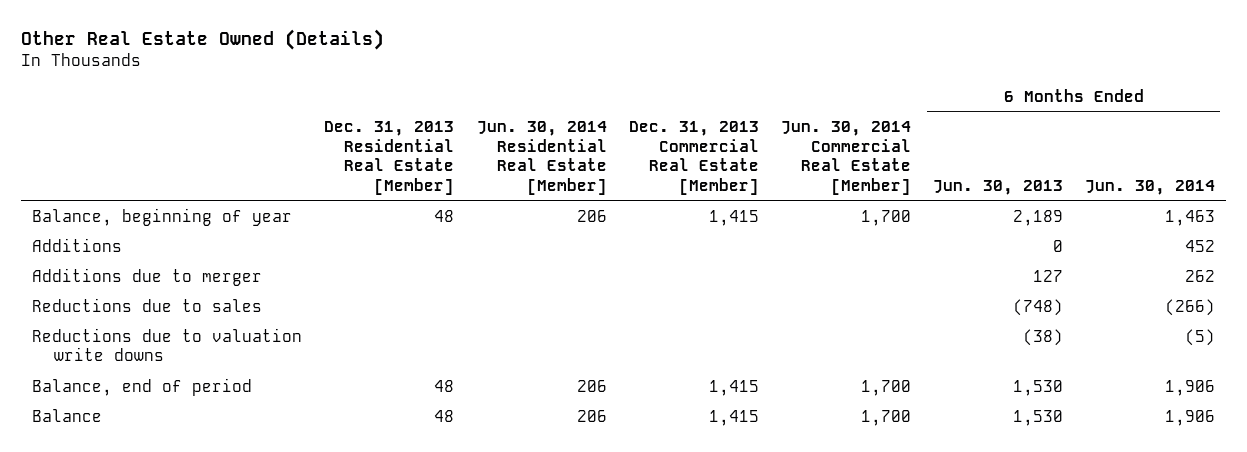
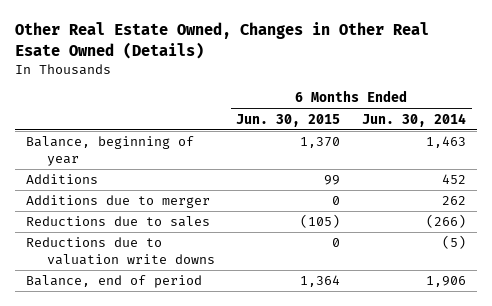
[21,29,385,51] Other Real Estate Owned (Details) -> [14,22,429,59] Other Real Estate Owned, Changes in Other Real Esate Owned (Details)
[324,121,455,195] Dec. 31, 2013 Residential Real Estate [Member] -> none
[476,121,607,195] Jun. 30, 2014 Residential Real Estate [Member] -> none
[628,121,759,195] Dec. 31, 2013 Commercial Real Estate [Member] -> none
[780,121,911,195] Jun. 30, 2014 Commercial Real Estate [Member] -> none
[932,179,1063,195] Jun. 30, 2013 -> none
none -> [236,113,341,127] Jun. 30, 2015
[32,408,103,422] Balance -> none

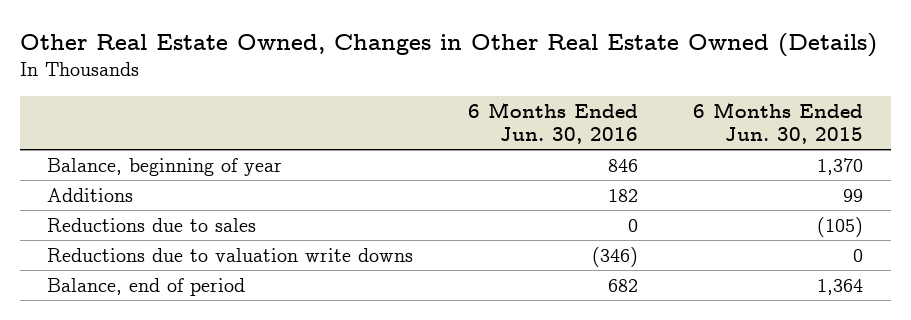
[14,22,429,59] Other Real Estate Owned, Changes in Other Real Esate Owned (Details) -> [19,32,877,57] Other Real Estate Owned, Changes in Other Real Estate Owned (Details)
[362,112,467,127] Jun. 30, 2014 -> none
none -> [468,101,639,144] 6 Months Ended Jun. 30, 2016
[25,195,210,209] Additions due to merger -> none

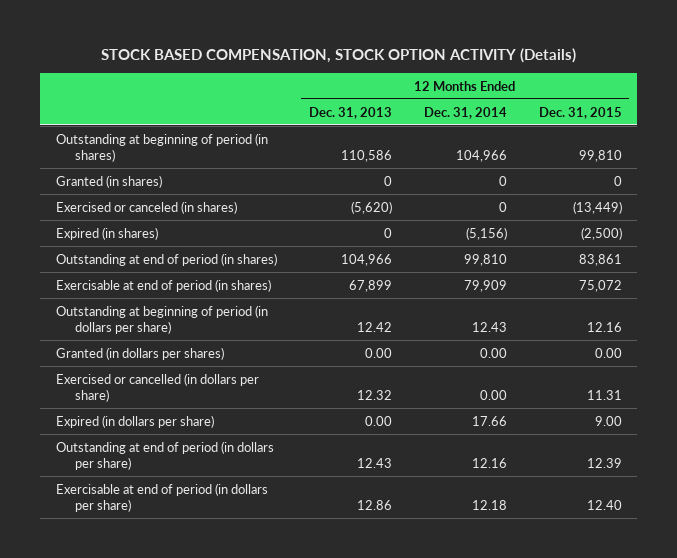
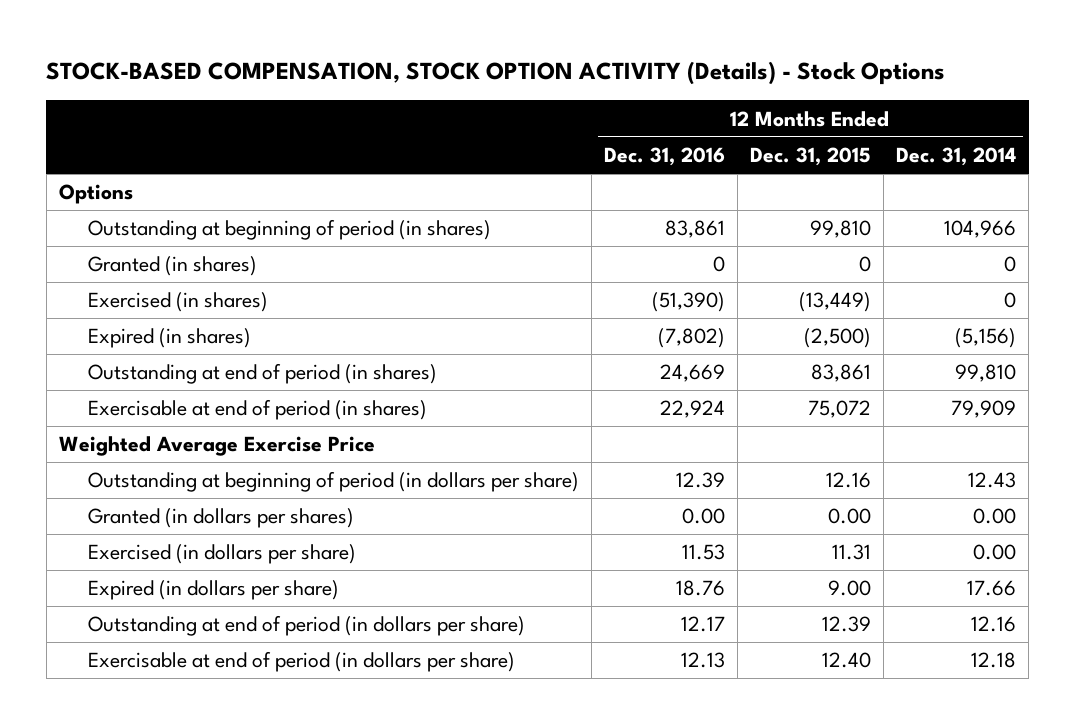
[100,48,576,64] STOCK BASED COMPENSATION, STOCK OPTION ACTIVITY (Details) -> [46,61,946,86] STOCK-BASED COMPENSATION, STOCK OPTION ACTIVITY (Details) - Stock Options
[308,106,392,119] Dec. 31, 2013 -> none
none -> [604,147,726,167] Dec. 31, 2016
none -> [58,184,133,205] Options
[55,200,237,214] Exercised or canceled (in shares) -> [87,292,268,313] Exercised (in shares)
none -> [58,436,375,457] Weighted Average Exercise Price
[55,372,259,402] Exercised or cancelled (in dollars per share) -> [87,544,356,565] Exercised (in dollars per share)

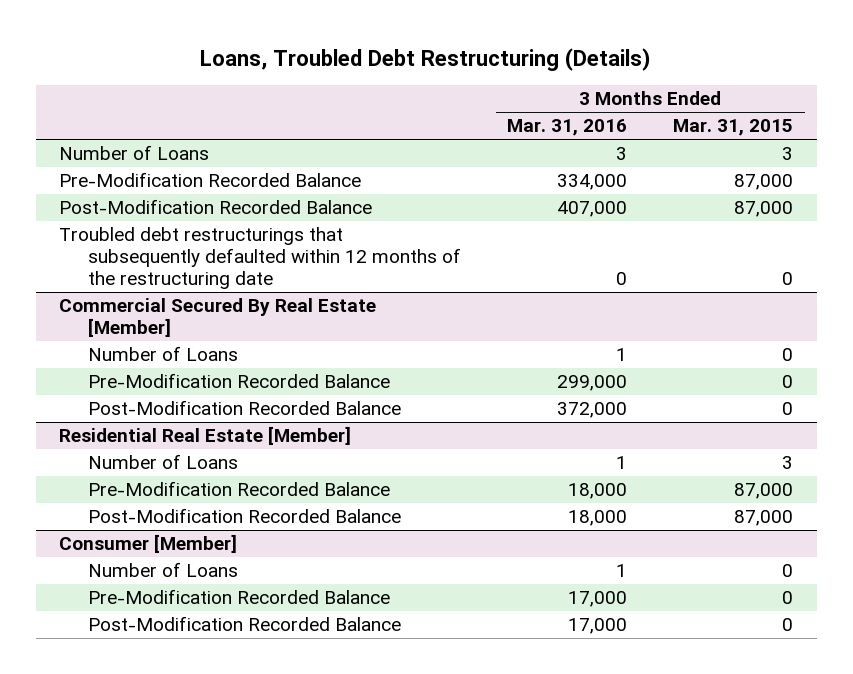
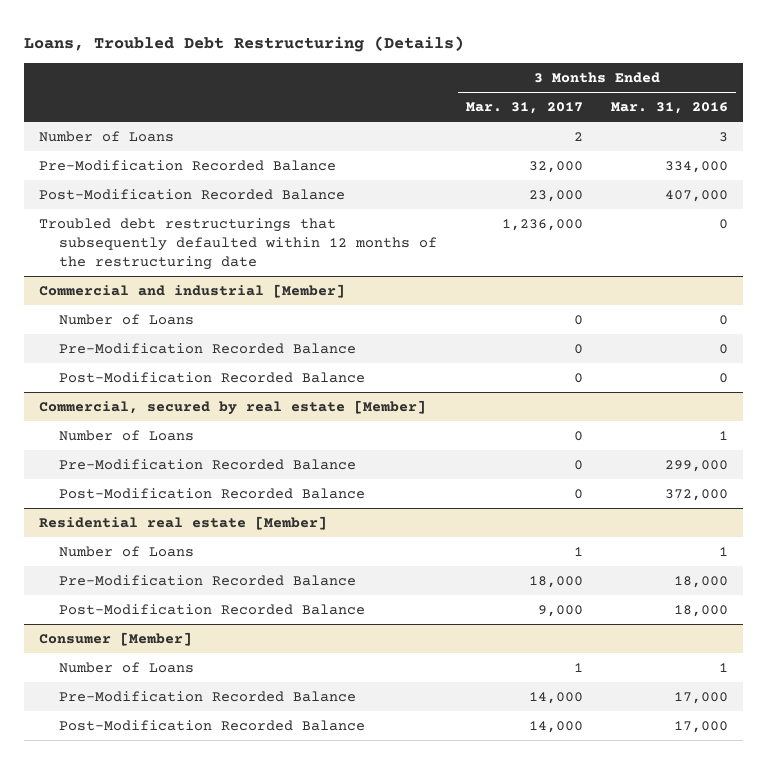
[673,119,794,137] Mar. 31, 2015 -> none
none -> [465,102,583,115] Mar. 31, 2017
none -> [38,284,345,299] Commercial and industrial [Member]
none -> [58,314,194,326] Number of Loans
none -> [58,343,356,355] Pre-Modification Recorded Balance
none -> [58,372,365,384] Post-Modification Recorded Balance
[59,298,377,338] Commercial Secured By Real Estate [Member] -> [38,400,426,416] Commercial, secured by real estate [Member]
[59,426,352,446] Residential Real Estate [Member] -> [38,516,327,531] Residential real estate [Member]

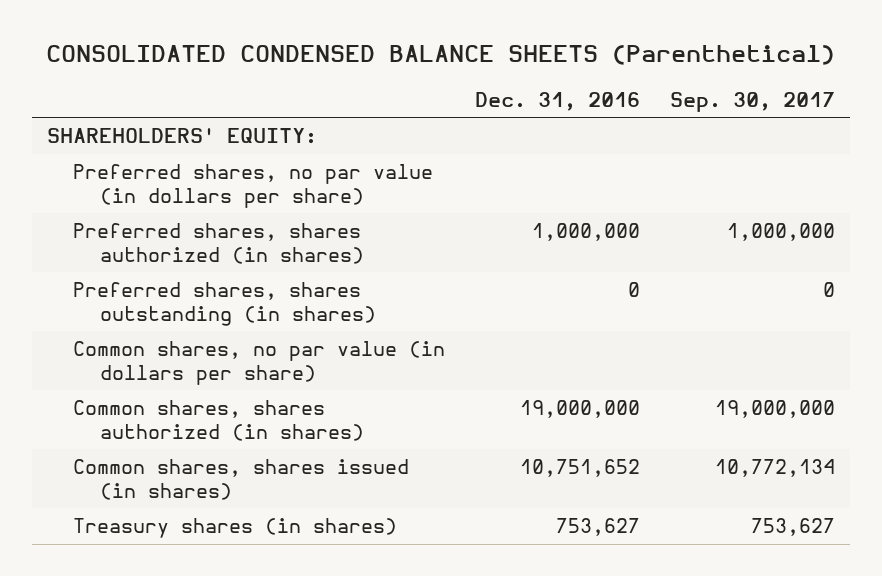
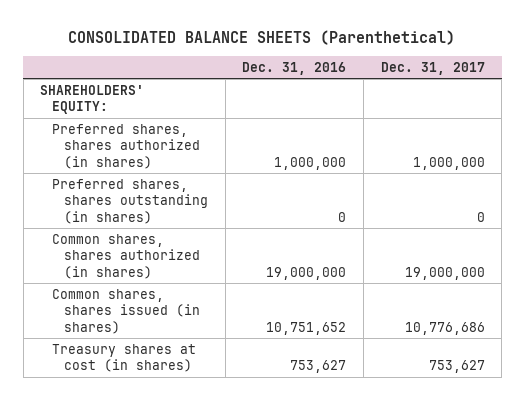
[45,44,835,65] CONSOLIDATED CONDENSED BALANCE SHEETS (Parenthetical) -> [68,30,456,46] CONSOLIDATED BALANCE SHEETS (Parenthetical)
[670,91,836,112] Sep. 30, 2017 -> none
none -> [380,62,485,76] Dec. 31, 2017
[73,164,434,208] Preferred shares, no par value (in dollars per share) -> none
[73,341,446,385] Common shares, no par value (in dollars per share) -> none
[73,518,398,539] Treasury shares (in shares) -> [52,343,197,373] Treasury shares at cost (in shares)

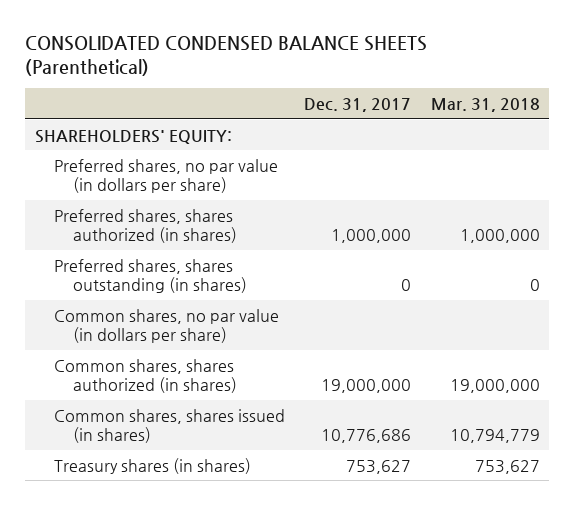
[68,30,456,46] CONSOLIDATED BALANCE SHEETS (Parenthetical) -> [25,36,428,77] CONSOLIDATED CONDENSED BALANCE SHEETS (Parenthetical)
[242,62,347,76] Dec. 31, 2016 -> none
none -> [430,98,540,113] Mar. 31, 2018
none -> [53,158,278,193] Preferred shares, no par value (in dollars per share)
none -> [53,308,279,343] Common shares, no par value (in dollars per share)
[52,343,197,373] Treasury shares at cost (in shares) -> [53,457,251,474] Treasury shares (in shares)

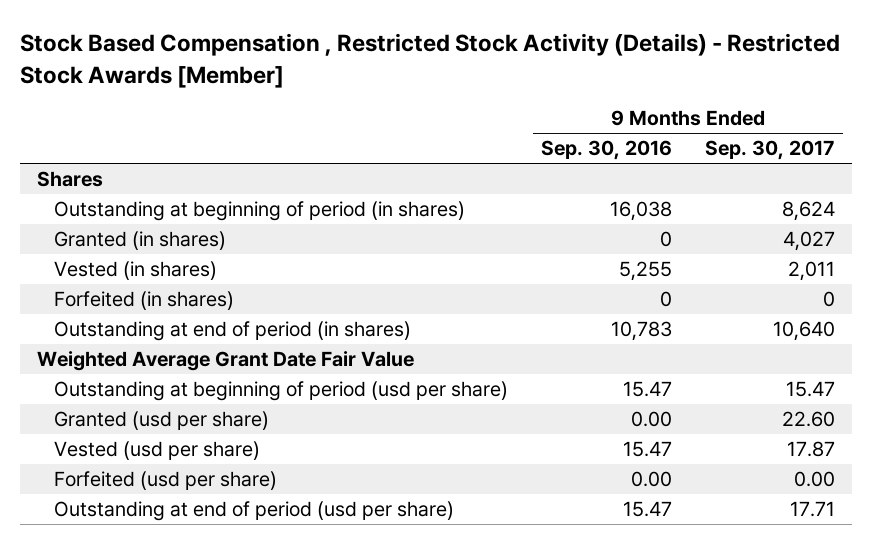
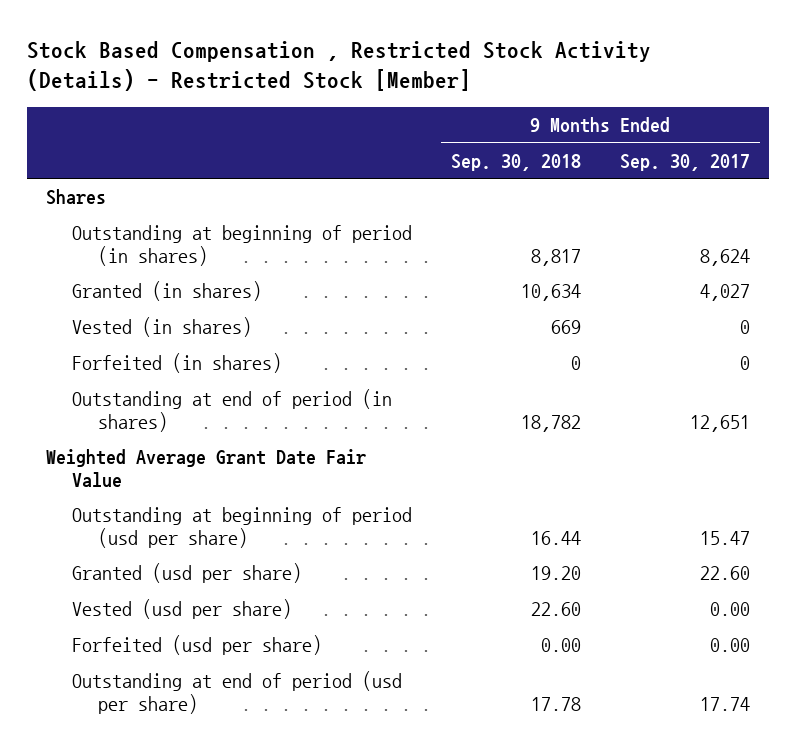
[20,33,841,88] Stock Based Compensation , Restricted Stock Activity (Details) - Restricted Stock Awards [Member] -> [26,40,651,92] Stock Based Compensation , Restricted Stock Activity (Details) - Restricted Stock [Member]
[540,140,672,161] Sep. 30, 2016 -> none
none -> [450,153,581,171] Sep. 30, 2018
[788,261,836,282] 2,011 -> [739,320,750,335] 0
[773,321,836,342] 10,640 -> [689,414,750,432] 12,651
[787,441,836,458] 17.87 -> [709,602,750,617] 0.00
[790,501,836,518] 17.71 -> [699,696,750,711] 17.74

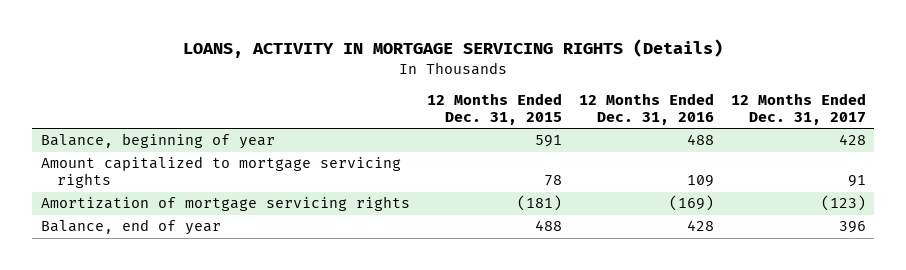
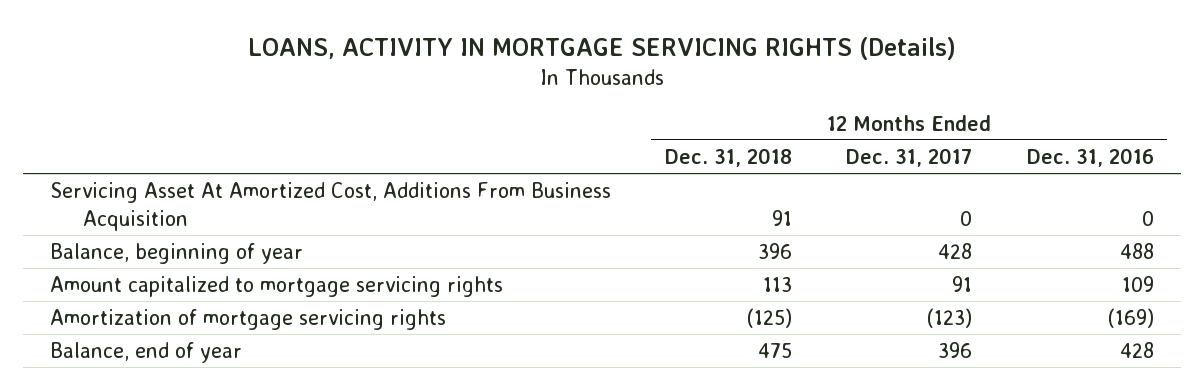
[426,92,562,125] 12 Months Ended Dec. 31, 2015 -> none
none -> [665,147,793,167] Dec. 31, 2018
none -> [49,181,611,231] Servicing Asset At Amortized Cost, Additions From Business Acquisition

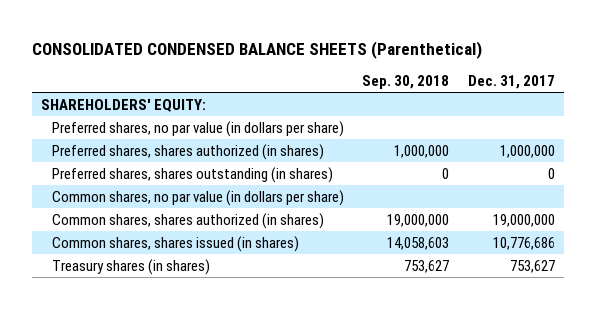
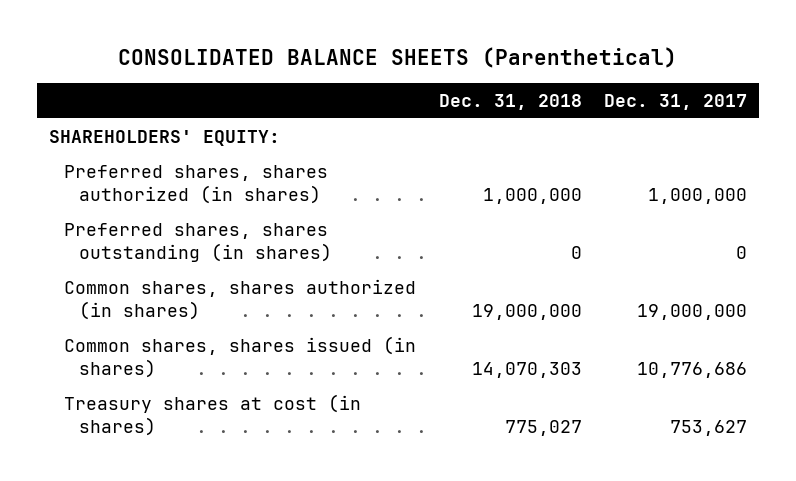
[31,40,482,59] CONSOLIDATED CONDENSED BALANCE SHEETS (Parenthetical) -> [118,47,678,69] CONSOLIDATED BALANCE SHEETS (Parenthetical)
[362,75,450,90] Sep. 30, 2018 -> none
none -> [438,94,582,111] Dec. 31, 2018
[51,120,344,137] Preferred shares, no par value (in dollars per share) -> none
[51,189,344,206] Common shares, no par value (in dollars per share) -> none
[51,258,210,275] Treasury shares (in shares) -> [63,393,361,436] Treasury shares at cost (in shares)

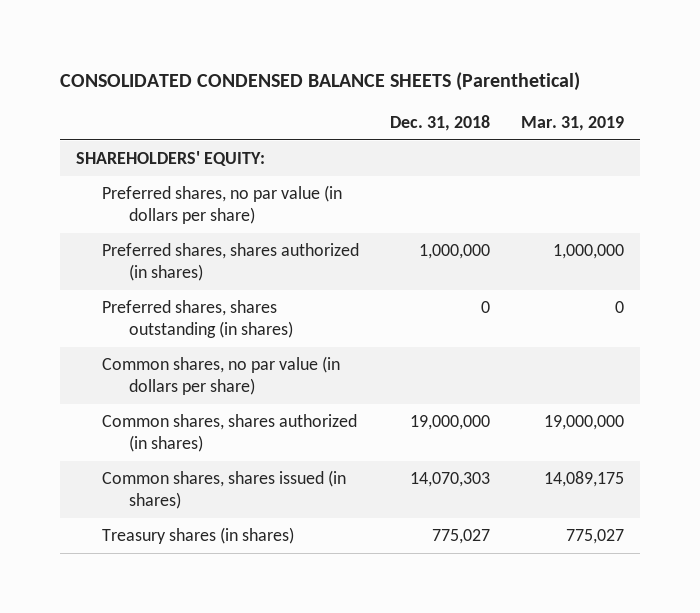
[118,47,678,69] CONSOLIDATED BALANCE SHEETS (Parenthetical) -> [60,72,581,92] CONSOLIDATED CONDENSED BALANCE SHEETS (Parenthetical)
[604,94,748,111] Dec. 31, 2017 -> none
none -> [521,115,625,131] Mar. 31, 2019
none -> [102,185,343,224] Preferred shares, no par value (in dollars per share)
none -> [102,356,341,395] Common shares, no par value (in dollars per share)
[63,393,361,436] Treasury shares at cost (in shares) -> [102,527,295,545] Treasury shares (in shares)

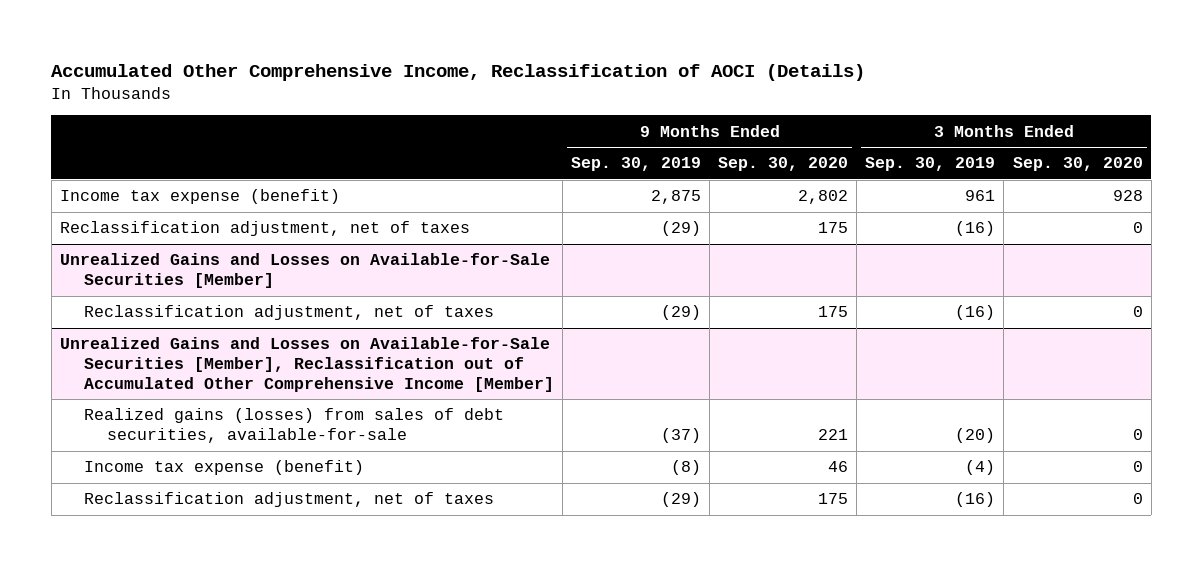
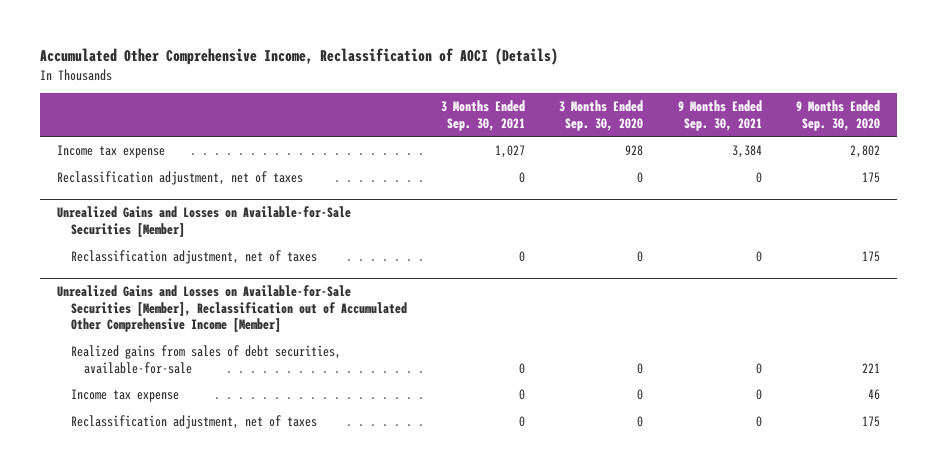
[570,157,701,172] Sep. 30, 2019 -> none
[865,157,996,172] Sep. 30, 2019 -> none
none -> [441,100,526,131] 3 Months Ended Sep. 30, 2021
none -> [677,100,762,131] 9 Months Ended Sep. 30, 2021
[60,189,341,205] Income tax expense (benefit) -> [57,145,166,159] Income tax expense
[83,408,504,444] Realized gains (losses) from sales of debt securities, available-for-sale -> [70,345,341,374] Realized gains from sales of debt securities, available-for-sale
[83,460,364,476] Income tax expense (benefit) -> [70,389,179,403] Income tax expense

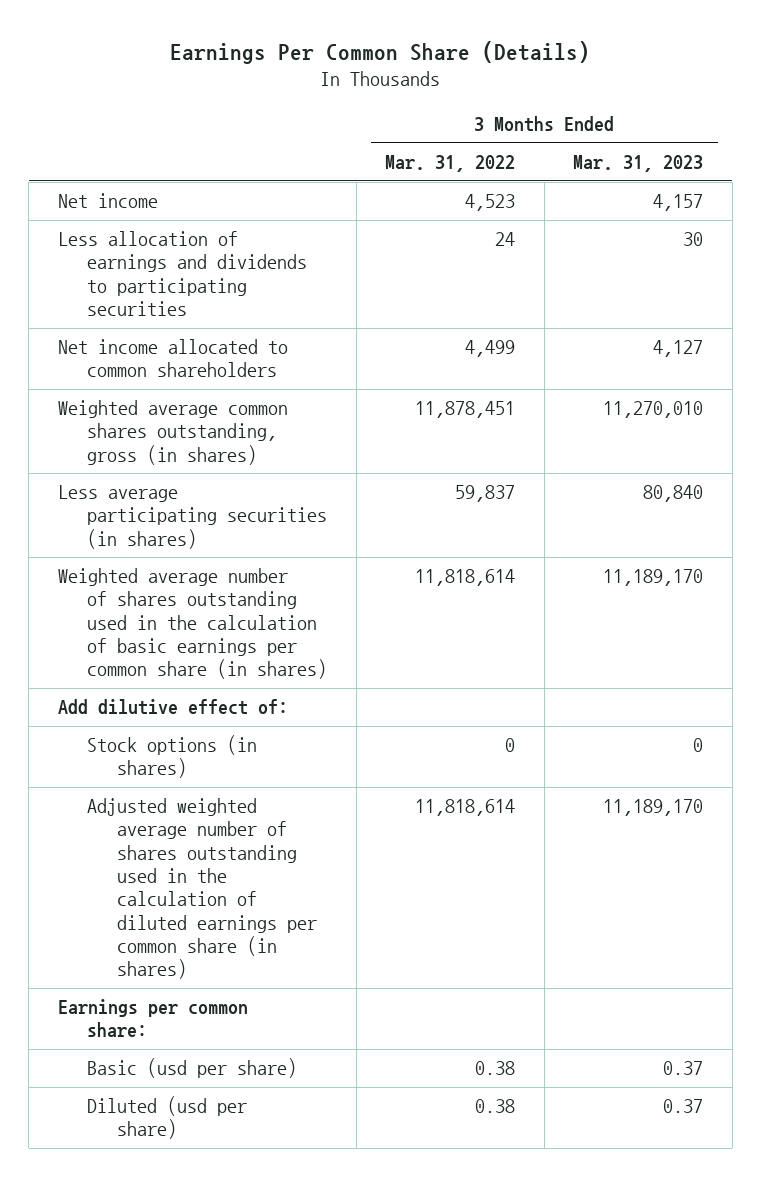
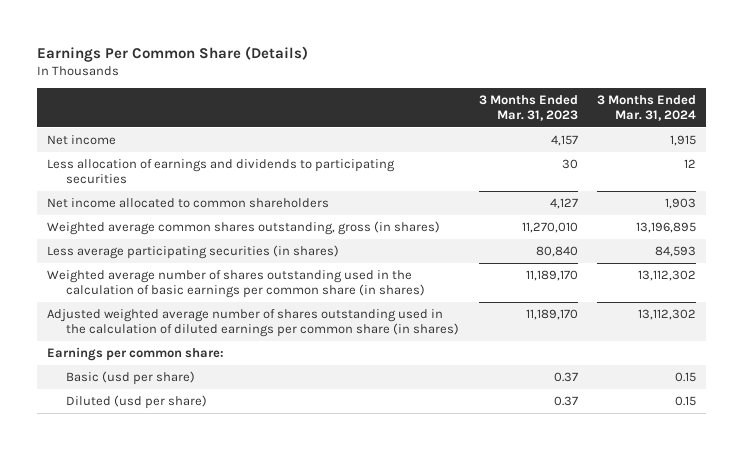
[385,155,516,173] Mar. 31, 2022 -> none
none -> [597,94,697,122] 3 Months Ended Mar. 31, 2024
[57,699,288,716] Add dilutive effect of: -> none
[87,735,258,779] Stock options (in shares) -> none

